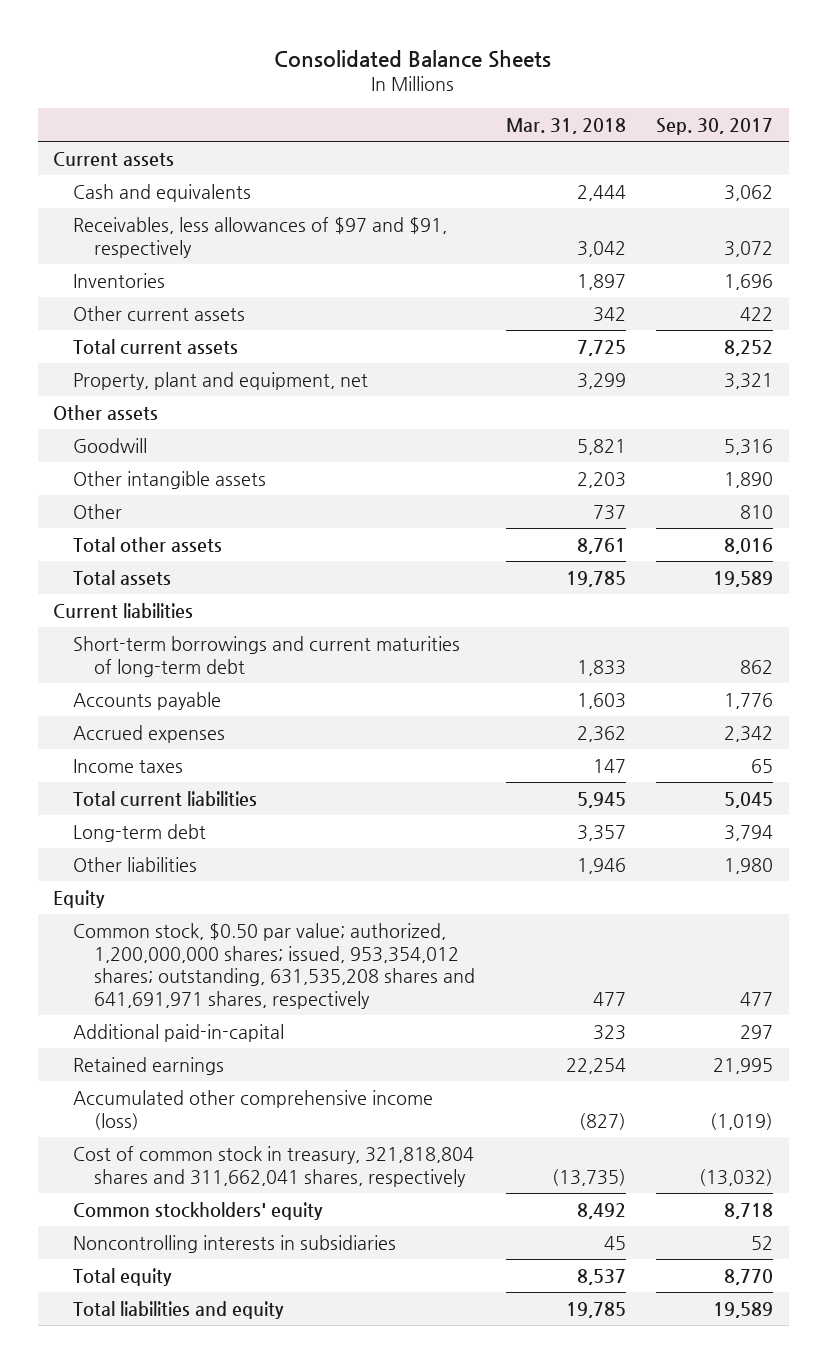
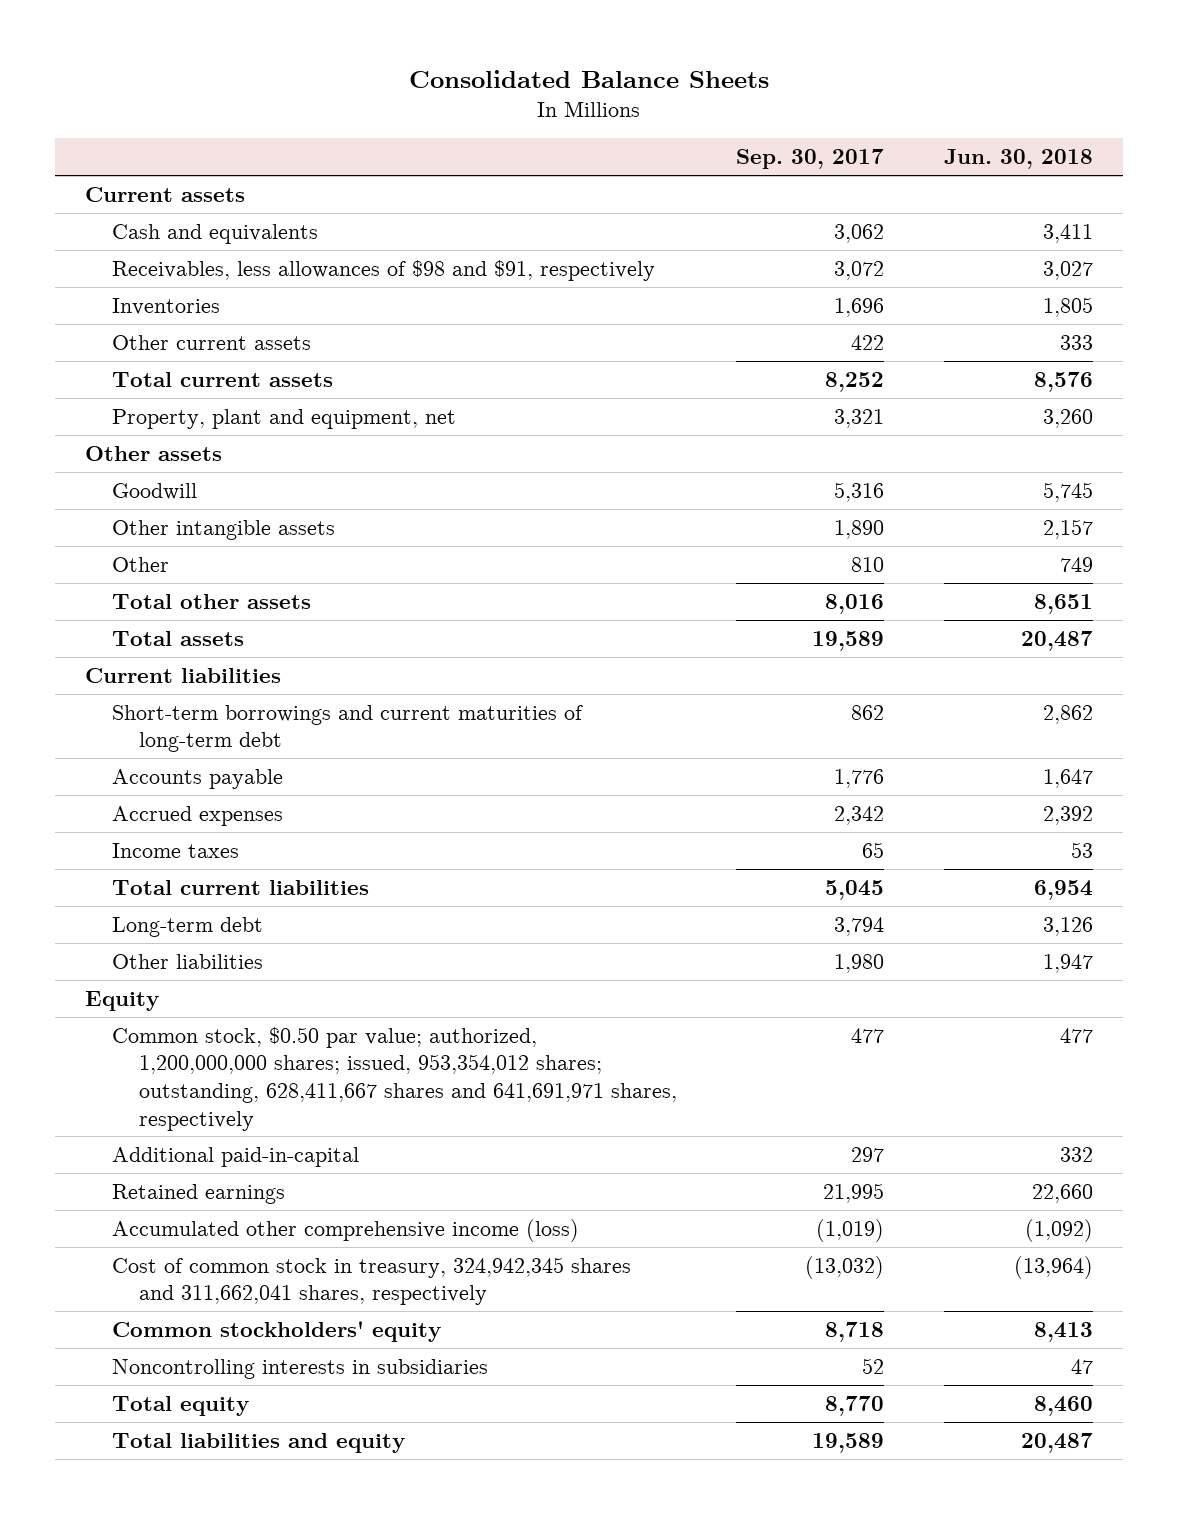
[505,117,626,134] Mar. 31, 2018 -> none
none -> [944,149,1094,170] Jun. 30, 2018
[73,216,448,258] Receivables, less allowances of $97 and $91, respectively -> [111,259,655,281] Receivables, less allowances of $98 and $91, respectively
[73,922,475,1010] Common stock, $0.50 par value; authorized, 1,200,000,000 shares; issued, 953,354,012 shares; outstanding, 631,535,208 shares and 641,691,971 shares, respectively -> [111,1026,677,1131] Common stock, $0.50 par value; authorized, 1,200,000,000 shares; issued, 953,354,012 shares; outstanding, 628,411,667 shares and 641,691,971 shares, respectively
[73,1145,475,1187] Cost of common stock in treasury, 321,818,804 shares and 311,662,041 shares, respectively -> [111,1256,631,1306] Cost of common stock in treasury, 324,942,345 shares and 311,662,041 shares, respectively

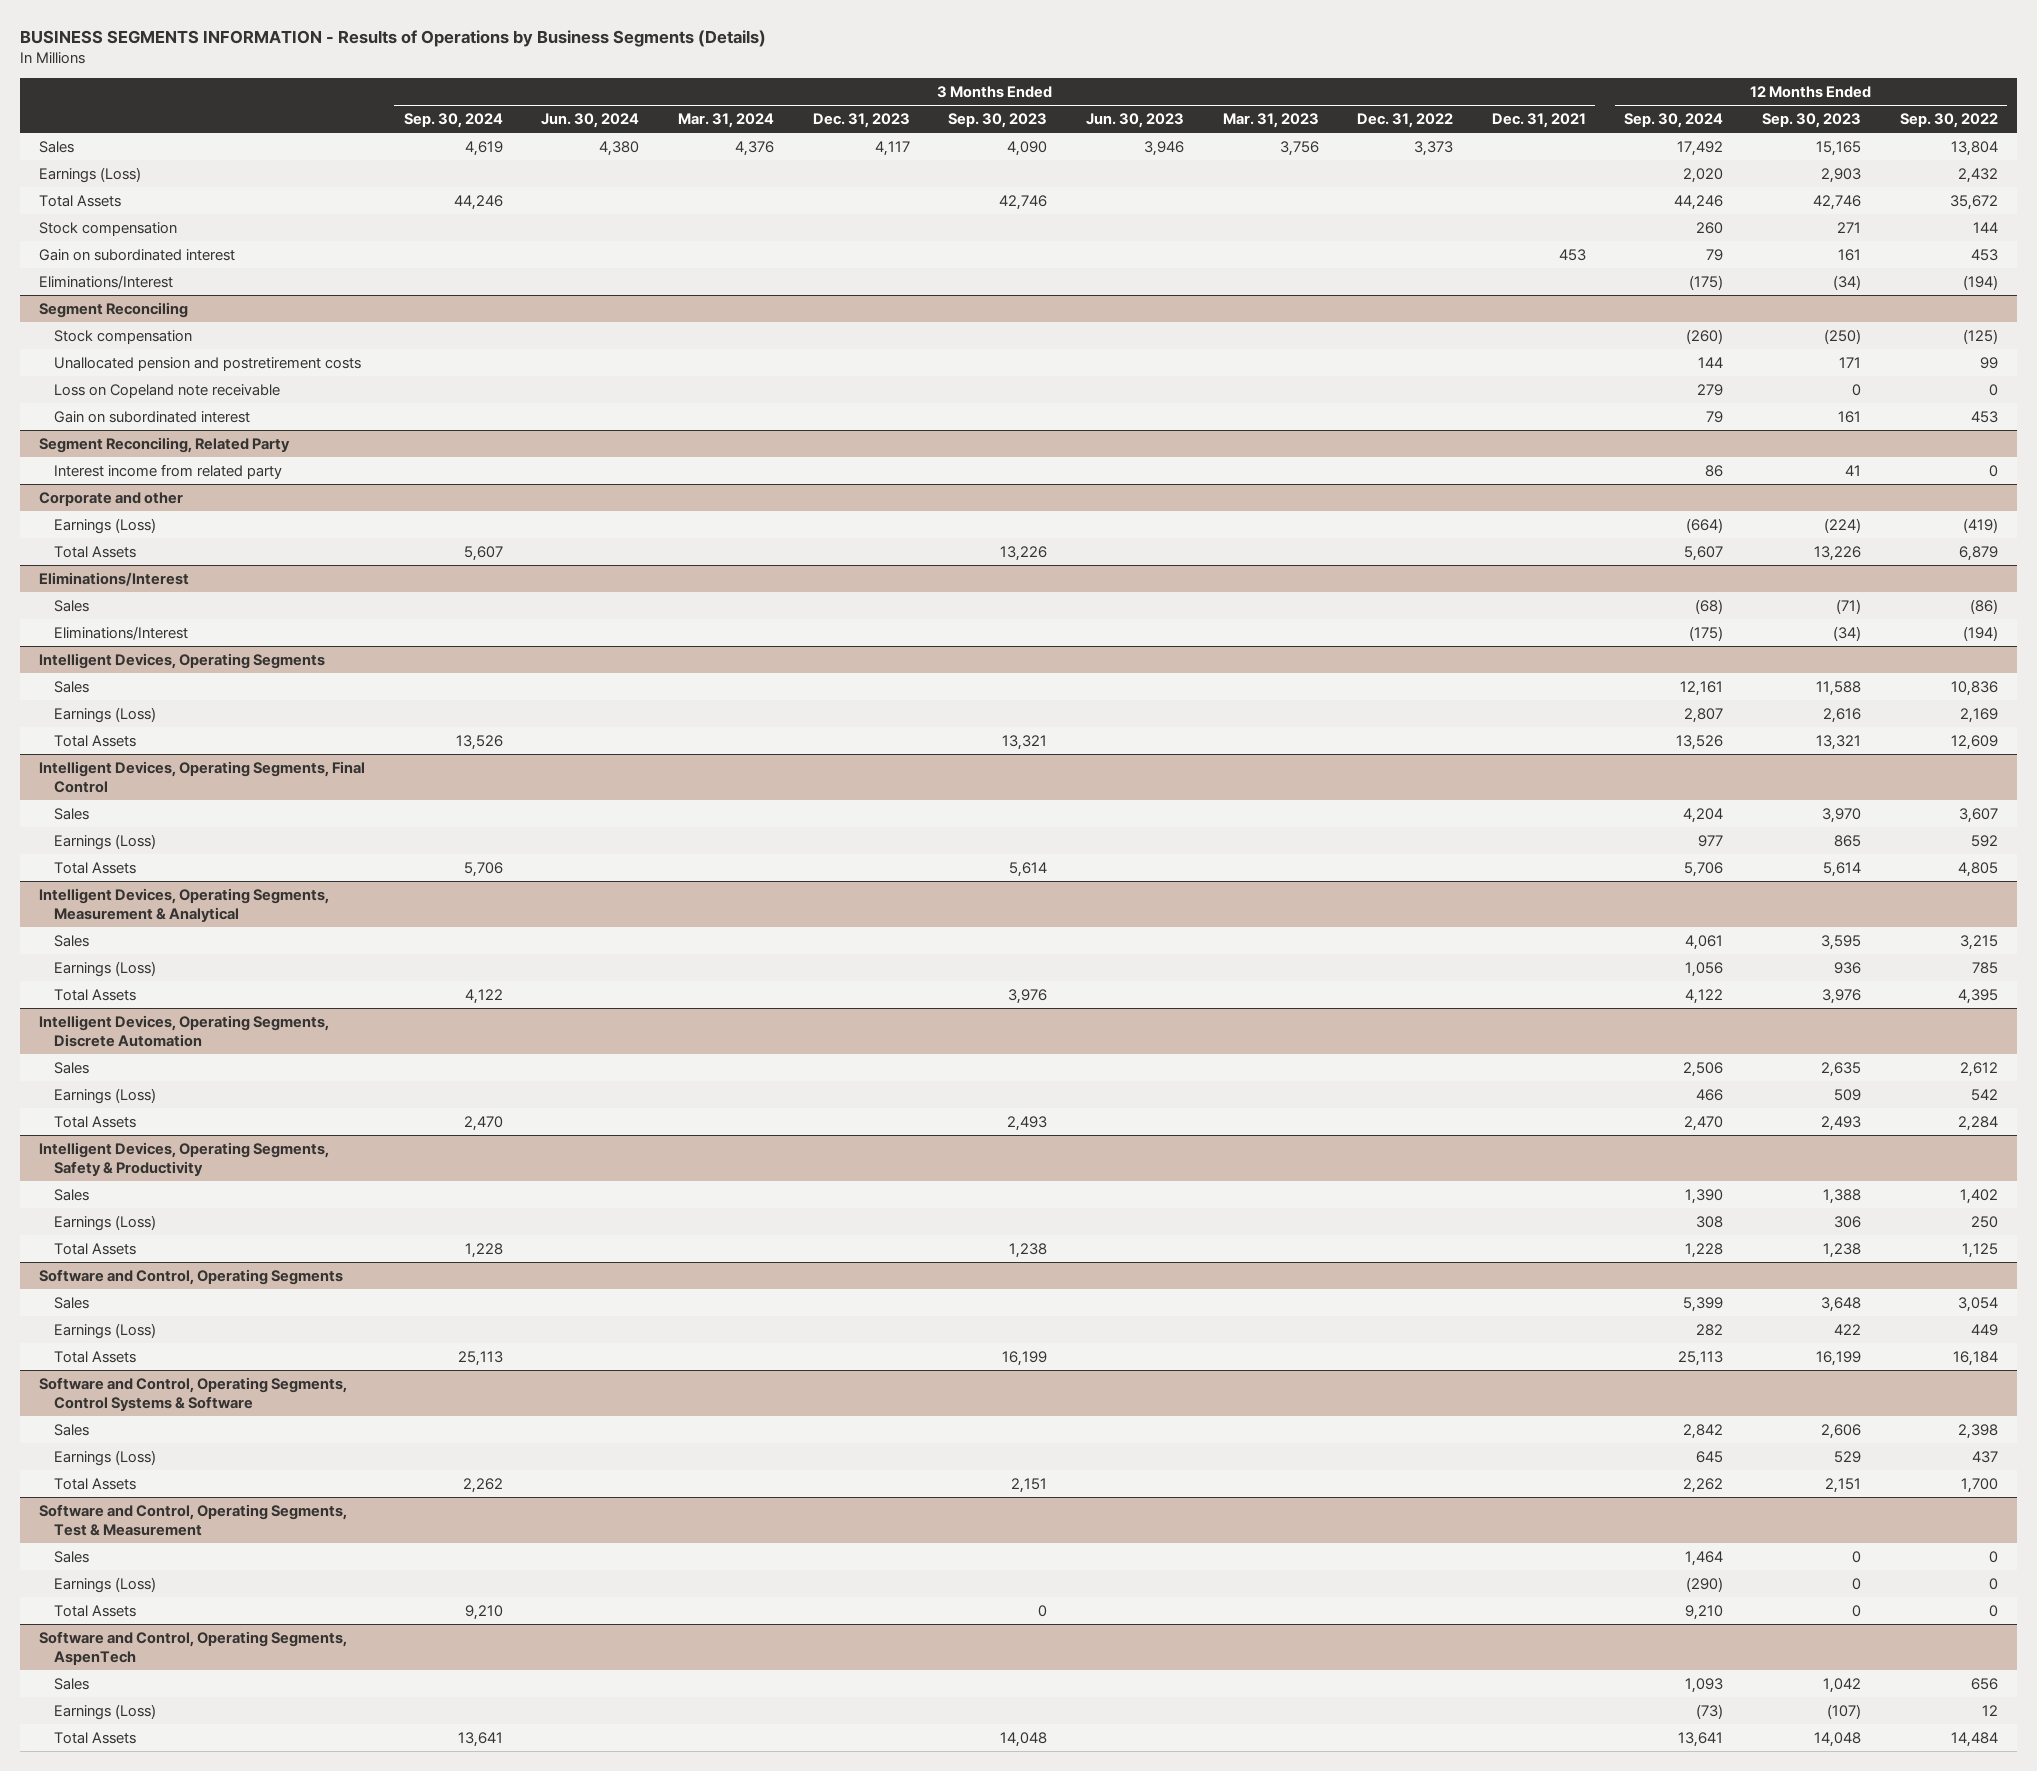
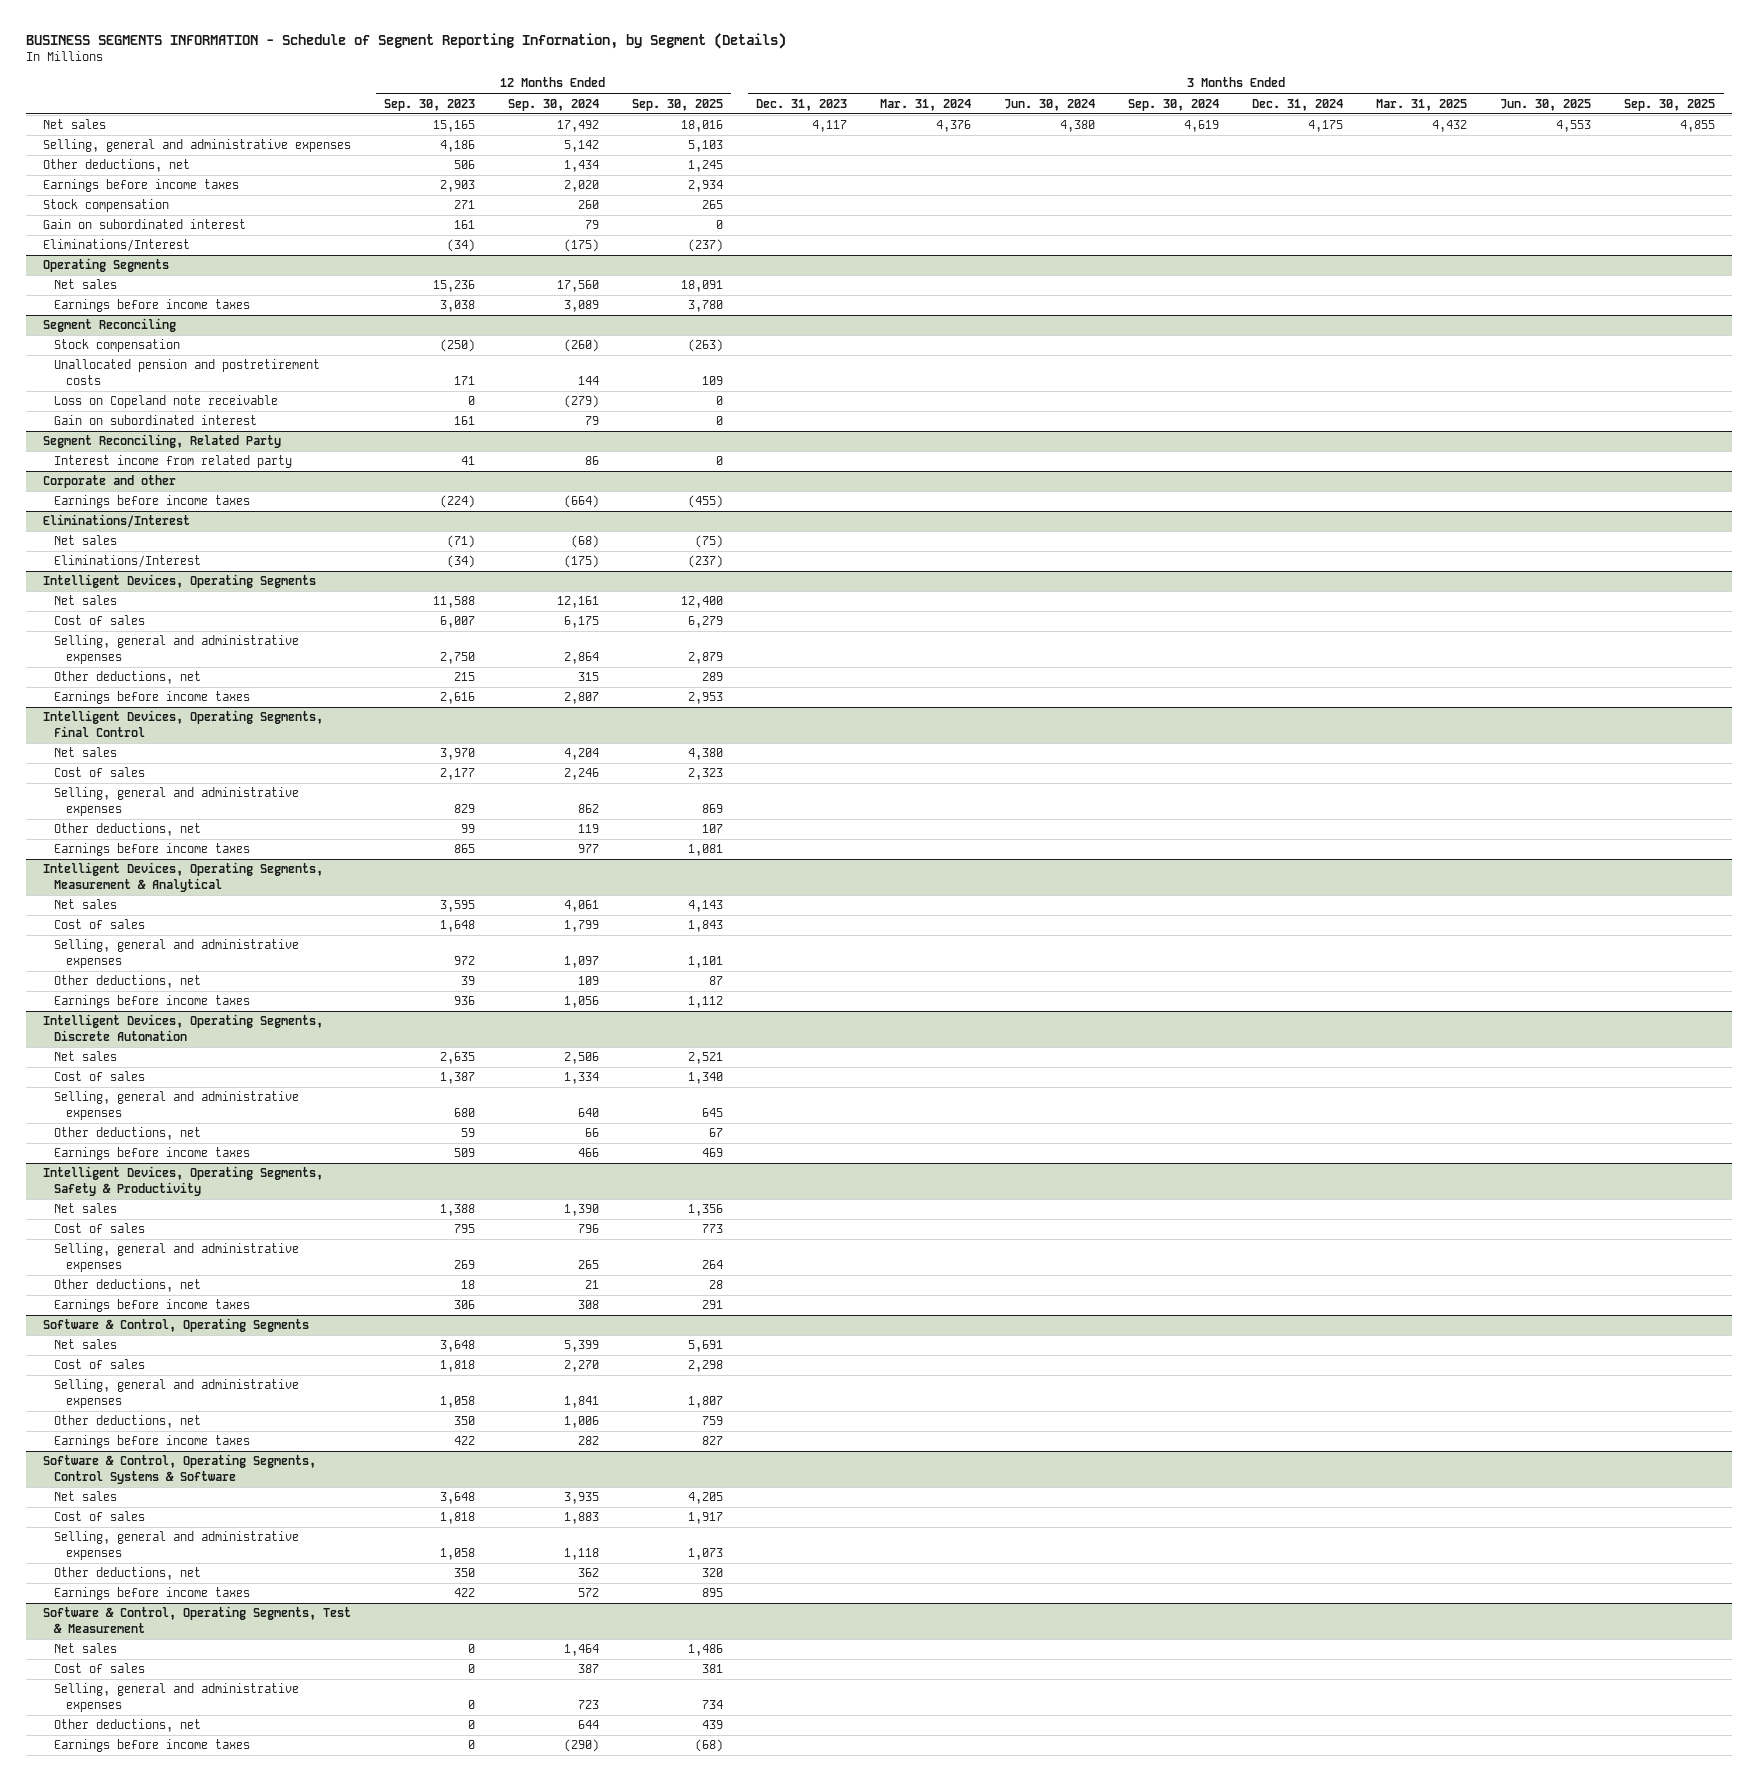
[19,30,766,48] BUSINESS SEGMENTS INFORMATION - Results of Operations by Business Segments (Details) -> [26,32,787,49] BUSINESS SEGMENTS INFORMATION - Schedule of Segment Reporting Information, by Segment (Details)
[948,112,1048,128] Sep. 30, 2023 -> none
[1085,112,1184,128] Jun. 30, 2023 -> none
[1222,112,1319,128] Mar. 31, 2023 -> none
[1357,112,1454,128] Dec. 31, 2022 -> none
[1491,112,1586,128] Dec. 31, 2021 -> none
[1899,112,1998,128] Sep. 30, 2022 -> none
none -> [631,98,723,111] Sep. 30, 2025
none -> [1252,98,1344,111] Dec. 31, 2024
none -> [1376,98,1468,111] Mar. 31, 2025
none -> [1500,98,1592,111] Jun. 30, 2025
none -> [1624,98,1716,111] Sep. 30, 2025
[39,194,122,207] Total Assets -> none
[39,140,75,153] Sales -> [42,119,106,130] Net sales
none -> [42,139,351,153] Selling, general and administrative expenses
none -> [42,159,190,173] Other deductions, net
[39,166,142,183] Earnings (Loss) -> [42,179,239,193] Earnings before income taxes
none -> [42,258,169,273] Operating Segments
none -> [54,279,118,290] Net sales
none -> [54,299,251,313] Earnings before income taxes
[1697,383,1724,396] 279 -> [563,395,599,409] (279)
[54,545,137,558] Total Assets -> none
[54,517,157,534] Earnings (Loss) -> [54,495,251,509] Earnings before income taxes
[54,599,90,612] Sales -> [54,535,118,546] Net sales
[54,734,137,747] Total Assets -> none
[54,680,90,693] Sales -> [54,595,118,606] Net sales
none -> [54,615,146,626] Cost of sales
none -> [54,635,300,664] Selling, general and administrative expenses
none -> [54,671,202,685] Other deductions, net
[54,706,157,723] Earnings (Loss) -> [54,691,251,705] Earnings before income taxes
[54,861,137,874] Total Assets -> none
[54,807,90,820] Sales -> [54,747,118,758] Net sales
none -> [54,767,146,778] Cost of sales
none -> [54,787,300,816] Selling, general and administrative expenses
none -> [54,823,202,837] Other deductions, net
[54,833,157,850] Earnings (Loss) -> [54,843,251,857] Earnings before income taxes
[54,988,137,1001] Total Assets -> none
[54,934,90,947] Sales -> [54,899,118,910] Net sales
none -> [54,919,146,930] Cost of sales
none -> [54,939,300,968] Selling, general and administrative expenses
none -> [54,975,202,989] Other deductions, net
[54,960,157,977] Earnings (Loss) -> [54,995,251,1009] Earnings before income taxes
[54,1115,137,1128] Total Assets -> none
[54,1061,90,1074] Sales -> [54,1051,118,1062] Net sales
none -> [54,1071,146,1082] Cost of sales
none -> [54,1091,300,1120] Selling, general and administrative expenses
none -> [54,1127,202,1141] Other deductions, net
[54,1087,157,1104] Earnings (Loss) -> [54,1147,251,1161] Earnings before income taxes
[54,1242,137,1255] Total Assets -> none
[54,1350,137,1363] Total Assets -> none
[54,1477,137,1490] Total Assets -> none
[54,1604,137,1617] Total Assets -> none
[39,1630,348,1665] Software and Control, Operating Segments, AspenTech -> none
[54,1677,90,1690] Sales -> none
[54,1703,157,1720] Earnings (Loss) -> none
[54,1731,137,1744] Total Assets -> none
[54,1188,90,1201] Sales -> [54,1203,118,1214] Net sales
none -> [54,1223,146,1234] Cost of sales
none -> [54,1243,300,1272] Selling, general and administrative expenses
none -> [54,1279,202,1293] Other deductions, net
[54,1214,157,1231] Earnings (Loss) -> [54,1299,251,1313] Earnings before income taxes
[39,1268,344,1285] Software and Control, Operating Segments -> [42,1318,309,1333] Software & Control, Operating Segments
[54,1296,90,1309] Sales -> [54,1339,118,1350] Net sales
none -> [54,1359,146,1370] Cost of sales
none -> [54,1379,300,1408] Selling, general and administrative expenses
none -> [54,1415,202,1429] Other deductions, net
[54,1322,157,1339] Earnings (Loss) -> [54,1435,251,1449] Earnings before income taxes
[39,1376,348,1411] Software and Control, Operating Segments, Control Systems & Software -> [42,1454,316,1484] Software & Control, Operating Segments, Control Systems & Software
[54,1423,90,1436] Sales -> [54,1491,118,1502] Net sales
[1683,1423,1724,1439] 2,842 -> [563,1492,599,1505] 3,935
[1820,1423,1861,1439] 2,606 -> [439,1492,475,1505] 3,648
none -> [54,1511,146,1522] Cost of sales
none -> [54,1531,300,1560] Selling, general and administrative expenses
none -> [54,1567,202,1581] Other deductions, net
[54,1449,157,1466] Earnings (Loss) -> [54,1587,251,1601] Earnings before income taxes
[1696,1450,1724,1463] 645 -> [577,1588,599,1598] 572
[1833,1450,1861,1463] 529 -> [453,1588,475,1598] 422
[39,1503,348,1536] Software and Control, Operating Segments, Test & Measurement -> [42,1606,351,1633] Software & Control, Operating Segments, Test & Measurement
[54,1550,90,1563] Sales -> [54,1643,118,1654] Net sales
none -> [54,1663,146,1674] Cost of sales
none -> [54,1683,300,1712] Selling, general and administrative expenses
none -> [54,1719,202,1733] Other deductions, net
[54,1576,157,1593] Earnings (Loss) -> [54,1739,251,1753] Earnings before income taxes

